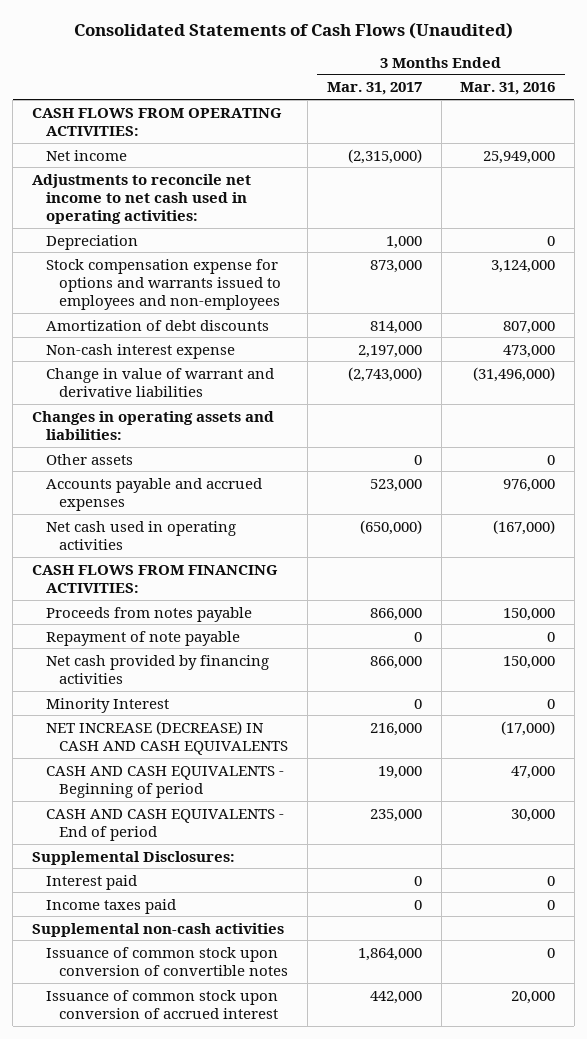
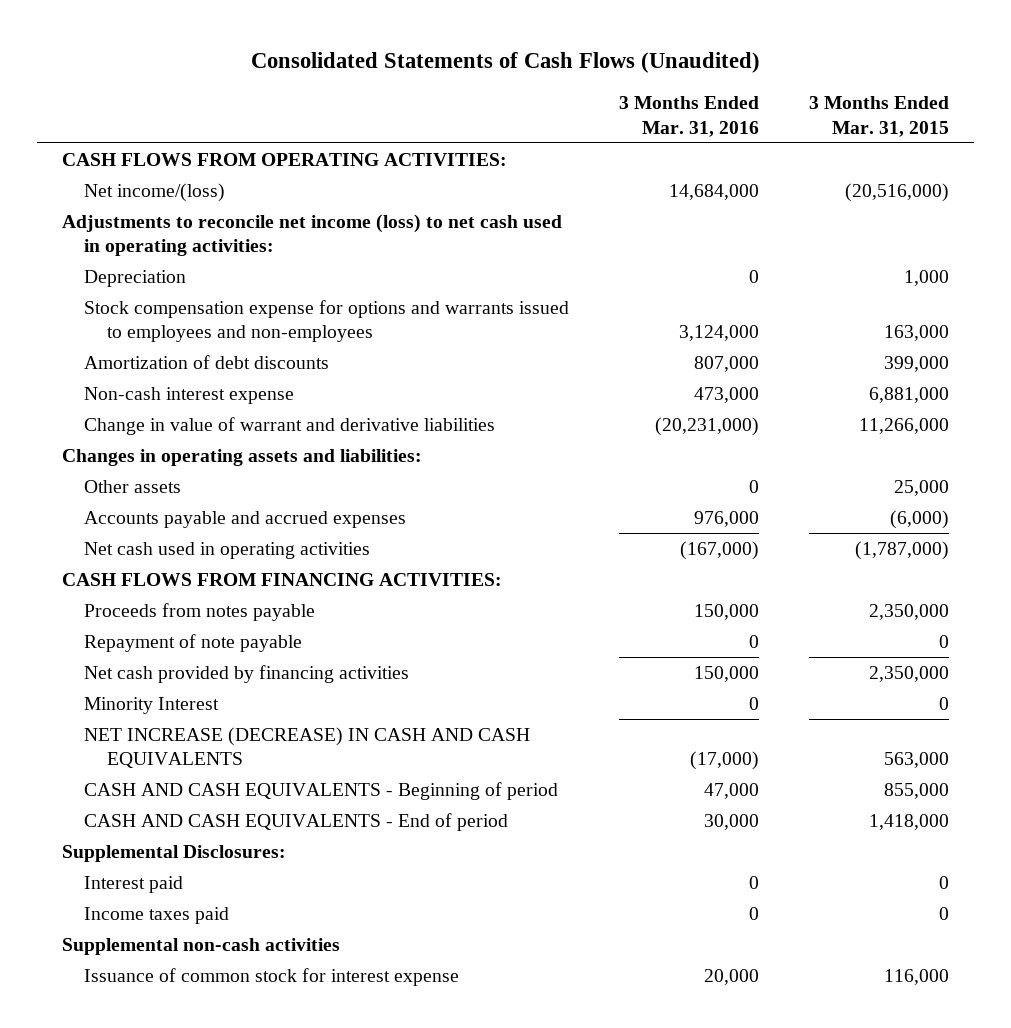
[326,82,422,96] Mar. 31, 2017 -> none
none -> [808,96,949,137] 3 Months Ended Mar. 31, 2015
[45,149,127,161] Net income -> [84,182,226,202] Net income/(loss)
[483,150,556,164] 25,949,000 -> [669,183,760,200] 14,684,000
[31,173,251,224] Adjustments to reconcile net income to net cash used in operating activities: -> [62,213,563,257] Adjustments to reconcile net income (loss) to net cash used in operating activities:
[473,366,556,382] (31,496,000) -> [655,416,760,436] (20,231,000)
[45,946,289,976] Issuance of common stock upon conversion of convertible notes -> none
[45,989,279,1019] Issuance of common stock upon conversion of accrued interest -> [84,967,460,986] Issuance of common stock for interest expense

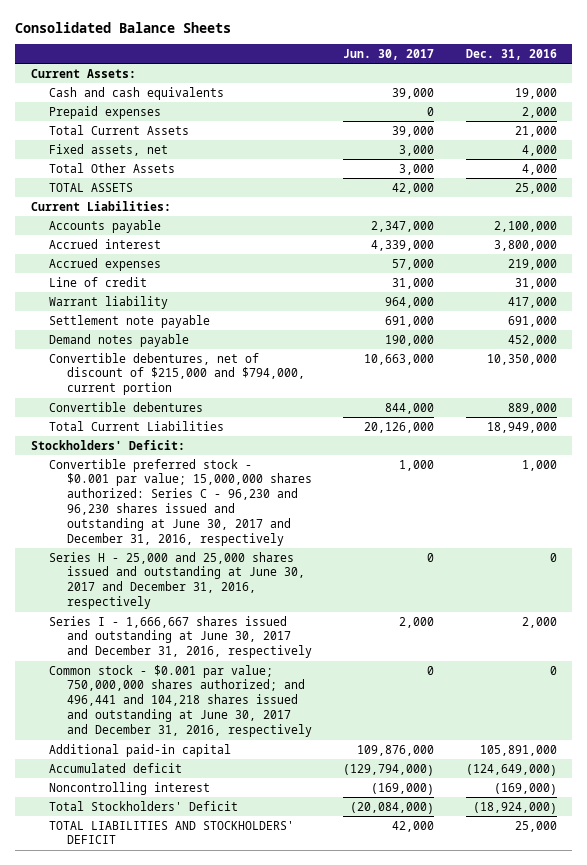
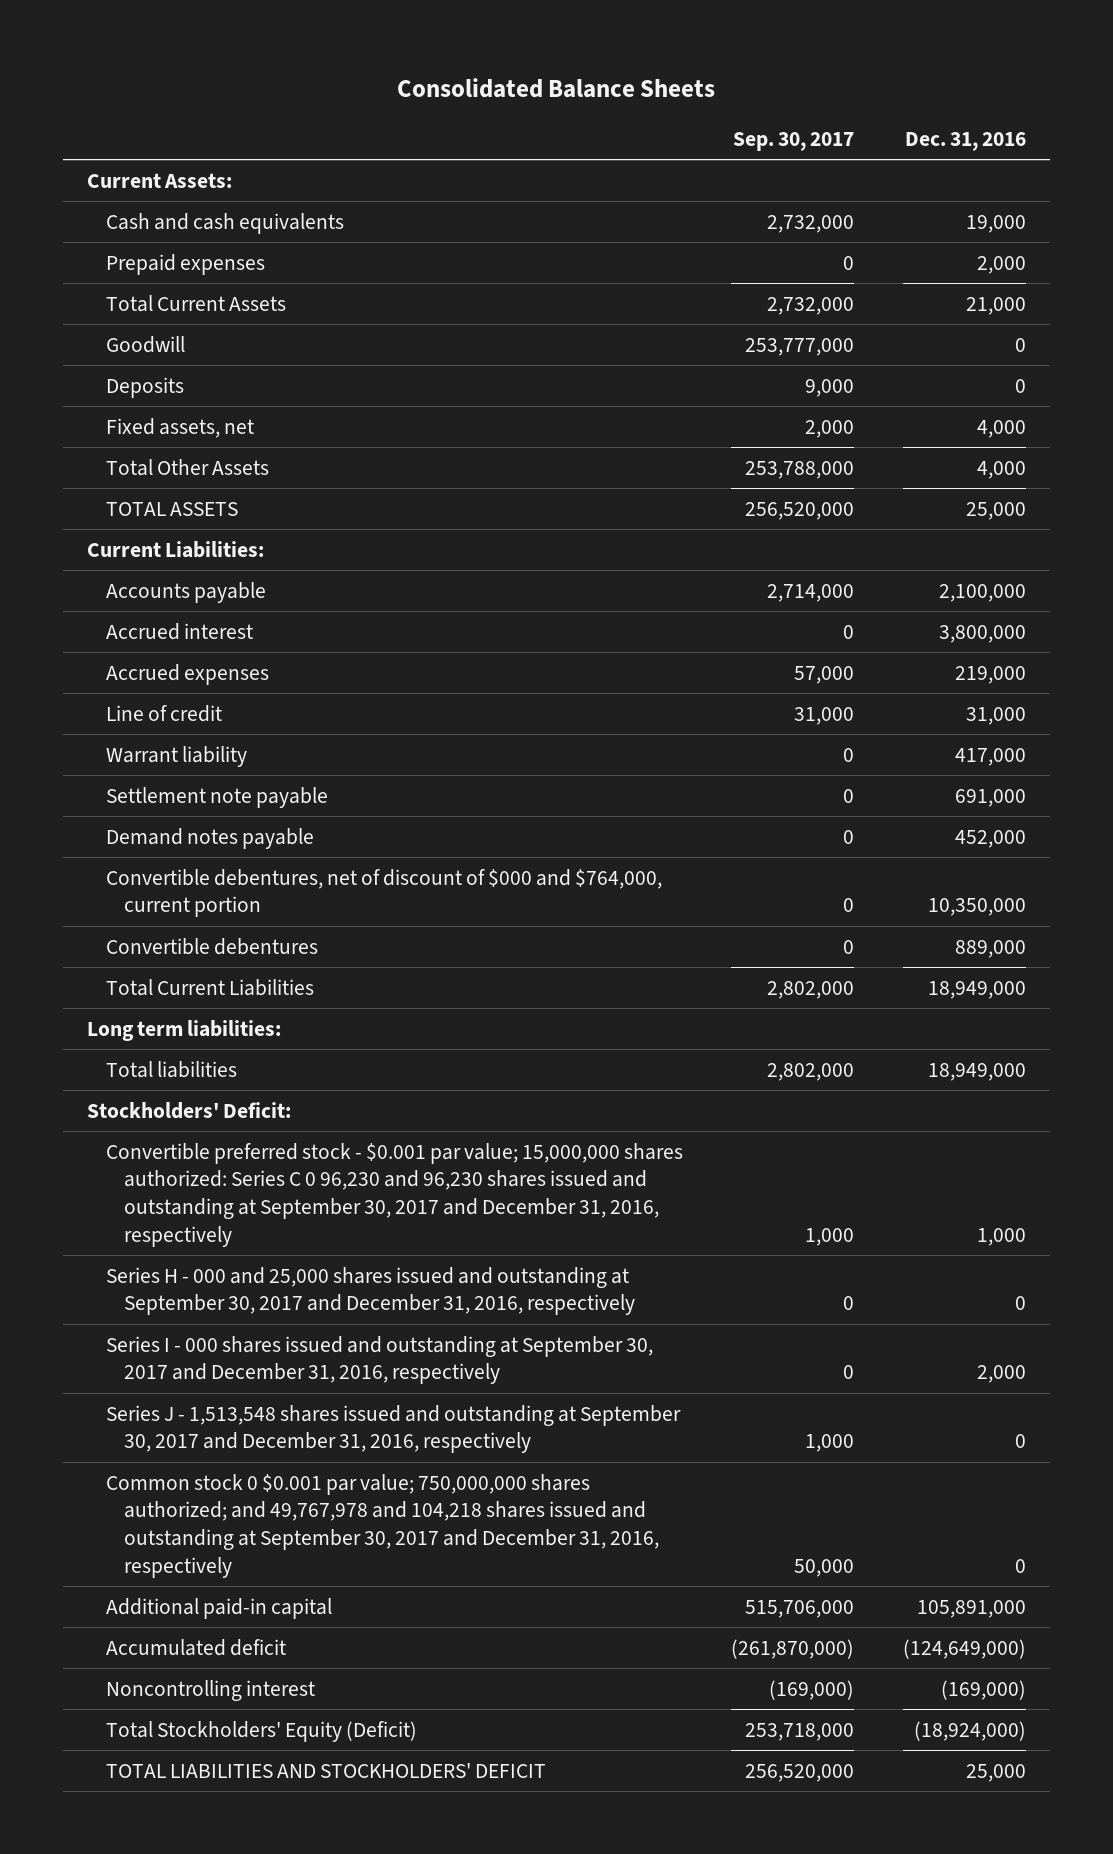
[343,49,435,61] Jun. 30, 2017 -> none
none -> [733,131,855,151] Sep. 30, 2017
none -> [105,335,185,353] Goodwill
none -> [105,376,184,398] Deposits
[48,352,305,396] Convertible debentures, net of discount of $215,000 and $794,000, current portion -> [105,868,662,918] Convertible debentures, net of discount of $000 and $764,000, current portion
none -> [87,1019,282,1041] Long term liabilities:
none -> [105,1060,237,1078] Total liabilities
[48,458,312,547] Convertible preferred stock - $0.001 par value; 15,000,000 shares authorized: Series C - 96,230 and 96,230 shares issued and outstanding at June 30, 2017 and December 31, 2016, respectively -> [105,1142,683,1248] Convertible preferred stock - $0.001 par value; 15,000,000 shares authorized: Series C 0 96,230 and 96,230 shares issued and outstanding at September 30, 2017 and December 31, 2016, respectively
[48,551,305,610] Series H - 25,000 and 25,000 shares issued and outstanding at June 30, 2017 and December 31, 2016, respectively -> [105,1266,636,1316] Series H - 000 and 25,000 shares issued and outstanding at September 30, 2017 and December 31, 2016, respectively
[48,615,312,659] Series I - 1,666,667 shares issued and outstanding at June 30, 2017 and December 31, 2016, respectively -> [105,1335,653,1385] Series I - 000 shares issued and outstanding at September 30, 2017 and December 31, 2016, respectively
none -> [105,1404,681,1454] Series J - 1,513,548 shares issued and outstanding at September 30, 2017 and December 31, 2016, respectively
[48,664,312,738] Common stock - $0.001 par value; 750,000,000 shares authorized; and 496,441 and 104,218 shares issued and outstanding at June 30, 2017 and December 31, 2016, respectively -> [105,1473,660,1579] Common stock 0 $0.001 par value; 750,000,000 shares authorized; and 49,767,978 and 104,218 shares issued and outstanding at September 30, 2017 and December 31, 2016, respectively
[48,800,238,811] Total Stockholders' Deficit -> [105,1720,417,1742] Total Stockholders' Equity (Deficit)

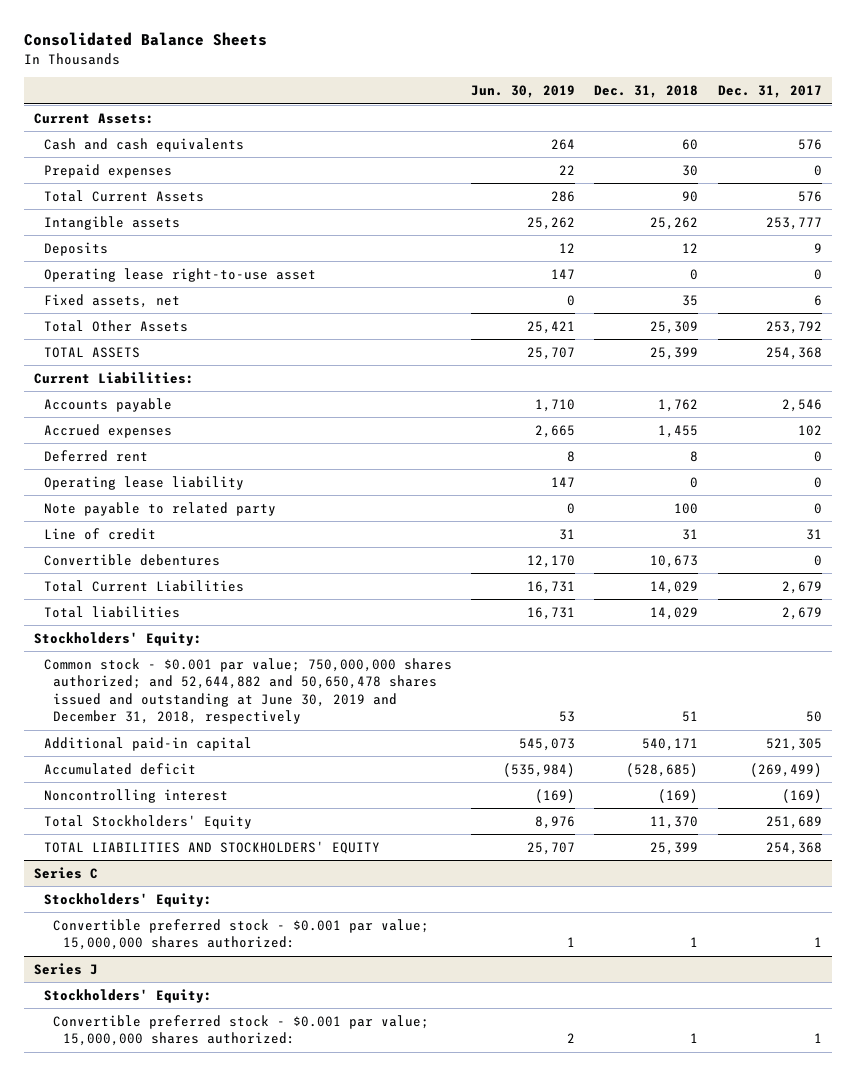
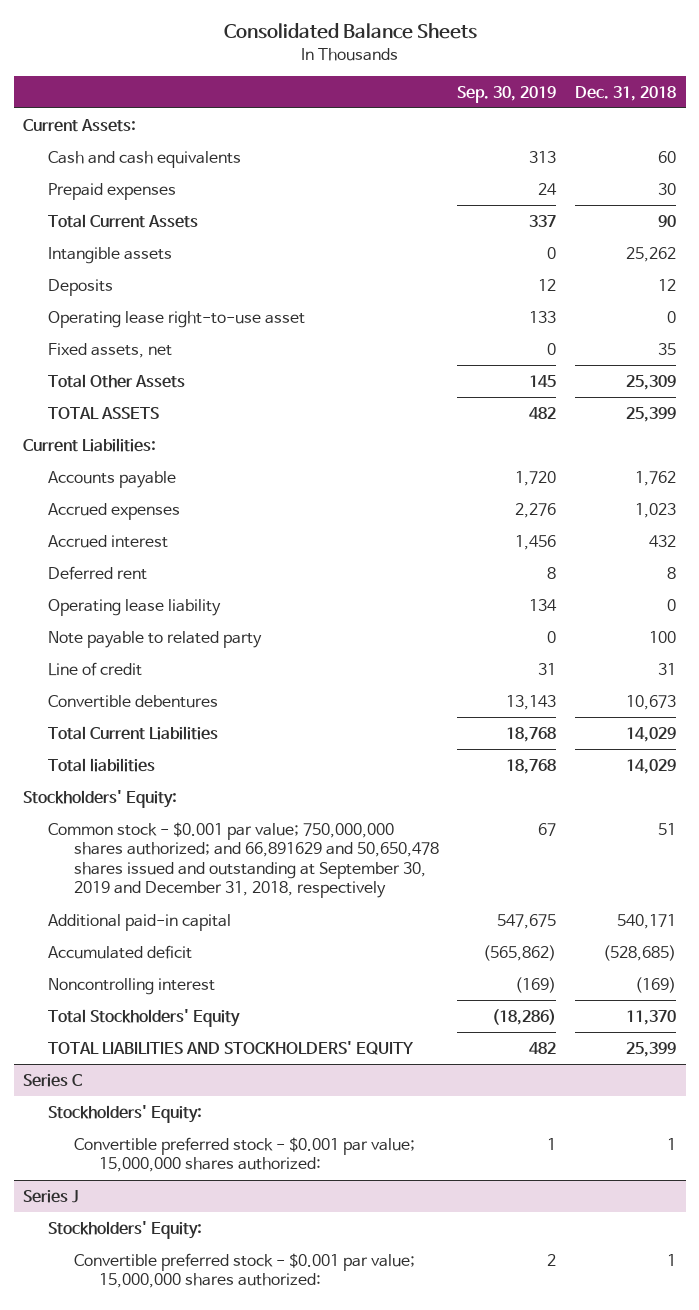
[470,85,575,99] Jun. 30, 2019 -> none
[717,85,822,99] Dec. 31, 2017 -> none
none -> [457,85,557,103] Sep. 30, 2019
[658,424,699,438] 1,455 -> [635,502,677,518] 1,023
none -> [48,534,169,548] Accrued interest
[43,657,452,725] Common stock - $0.001 par value; 750,000,000 shares authorized; and 52,644,882 and 50,650,478 shares issued and outstanding at June 30, 2019 and December 31, 2018, respectively -> [48,821,439,899] Common stock - $0.001 par value; 750,000,000 shares authorized; and 66,891629 and 50,650,478 shares issued and outstanding at September 30, 2019 and December 31, 2018, respectively

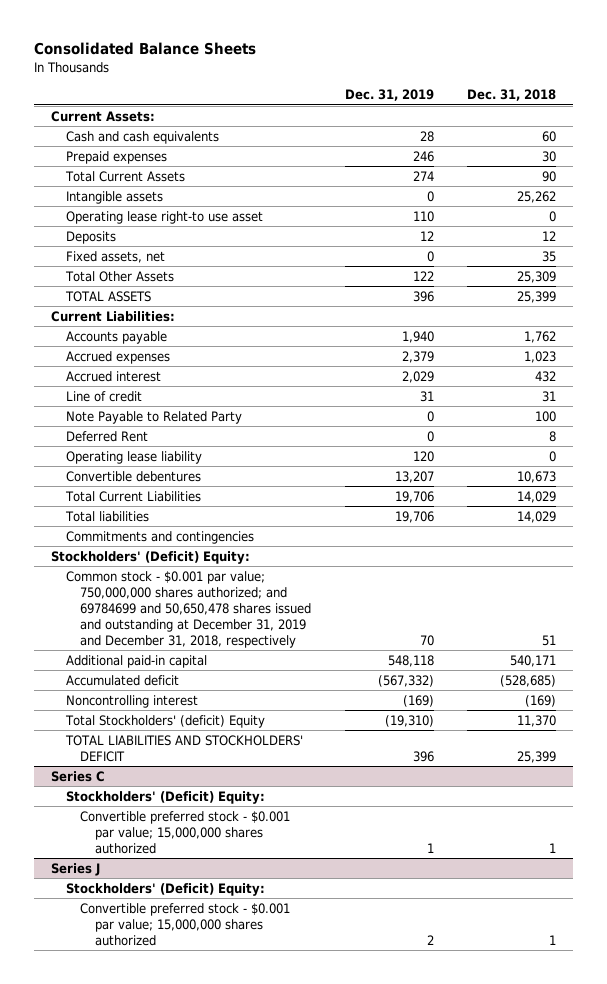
[457,85,557,103] Sep. 30, 2019 -> none
none -> [344,89,434,102] Dec. 31, 2019
none -> [65,210,263,224] Operating lease right-to use asset
[48,310,306,328] Operating lease right-to-use asset -> none
[48,565,148,580] Deferred rent -> none
[48,630,263,648] Note payable to related party -> none
none -> [65,410,242,424] Note Payable to Related Party
none -> [65,430,148,442] Deferred Rent
[48,598,222,616] Operating lease liability -> [65,450,202,464] Operating lease liability
none -> [65,530,254,544] Commitments and contingencies
[22,789,177,808] Stockholders' Equity: -> [51,550,251,564] Stockholders' (Deficit) Equity:
[48,821,439,899] Common stock - $0.001 par value; 750,000,000 shares authorized; and 66,891629 and 50,650,478 shares issued and outstanding at September 30, 2019 and December 31, 2018, respectively -> [65,570,312,649] Common stock - $0.001 par value; 750,000,000 shares authorized; and 69784699 and 50,650,478 shares issued and outstanding at December 31, 2019 and December 31, 2018, respectively
[48,1008,241,1027] Total Stockholders' Equity -> [64,714,265,728] Total Stockholders' (deficit) Equity
[48,1040,415,1055] TOTAL LIABILITIES AND STOCKHOLDERS' EQUITY -> [64,734,303,762] TOTAL LIABILITIES AND STOCKHOLDERS' DEFICIT
[48,1104,203,1123] Stockholders' Equity: -> [65,790,265,804] Stockholders' (Deficit) Equity:
[73,1136,415,1173] Convertible preferred stock - $0.001 par value; 15,000,000 shares authorized: -> [80,810,291,854] Convertible preferred stock - $0.001 par value; 15,000,000 shares authorized
[48,1220,203,1239] Stockholders' Equity: -> [65,882,265,896] Stockholders' (Deficit) Equity:
[73,1252,415,1289] Convertible preferred stock - $0.001 par value; 15,000,000 shares authorized: -> [80,902,291,946] Convertible preferred stock - $0.001 par value; 15,000,000 shares authorized

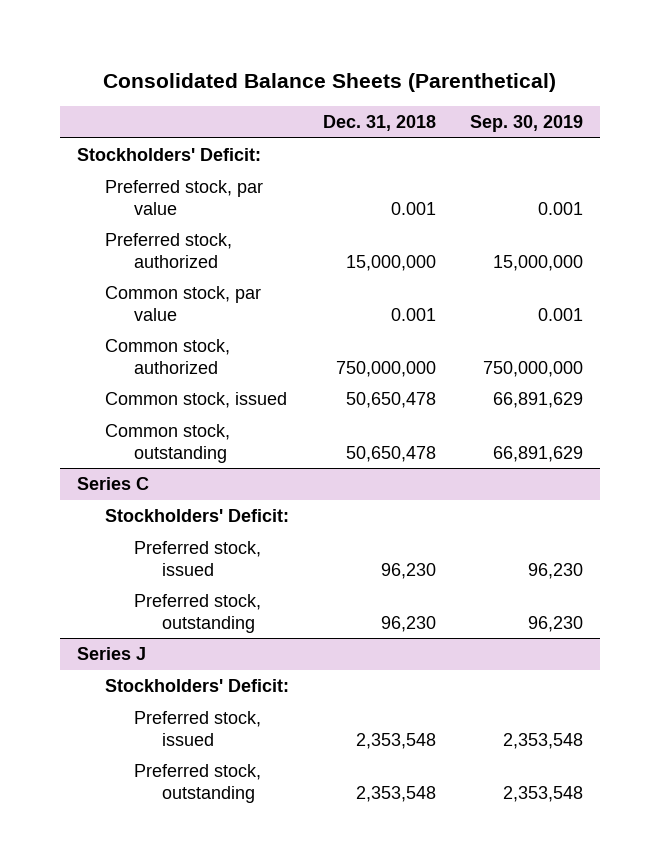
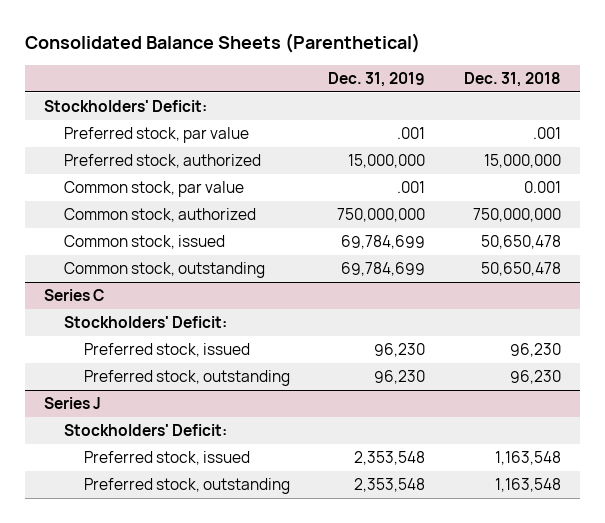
[469,115,583,133] Sep. 30, 2019 -> none
none -> [328,72,426,88] Dec. 31, 2019
[390,201,436,215] 0.001 -> [532,127,561,140] .001
[355,732,436,749] 2,353,548 -> [494,451,561,466] 1,163,548
[355,785,436,802] 2,353,548 -> [494,478,561,493] 1,163,548

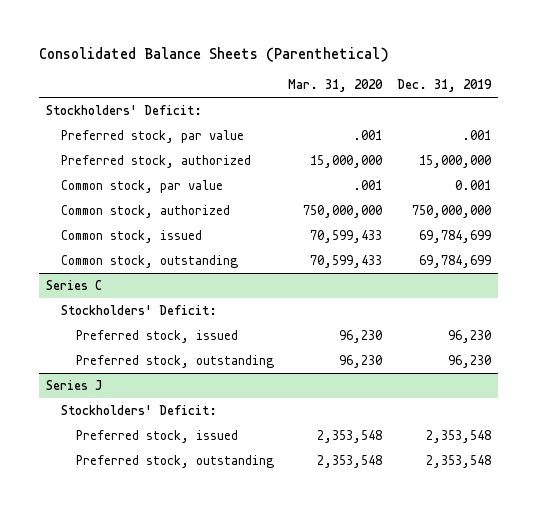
[463,72,561,88] Dec. 31, 2018 -> none
none -> [288,79,384,93] Mar. 31, 2020
[397,181,426,194] .001 -> [454,179,491,190] 0.001

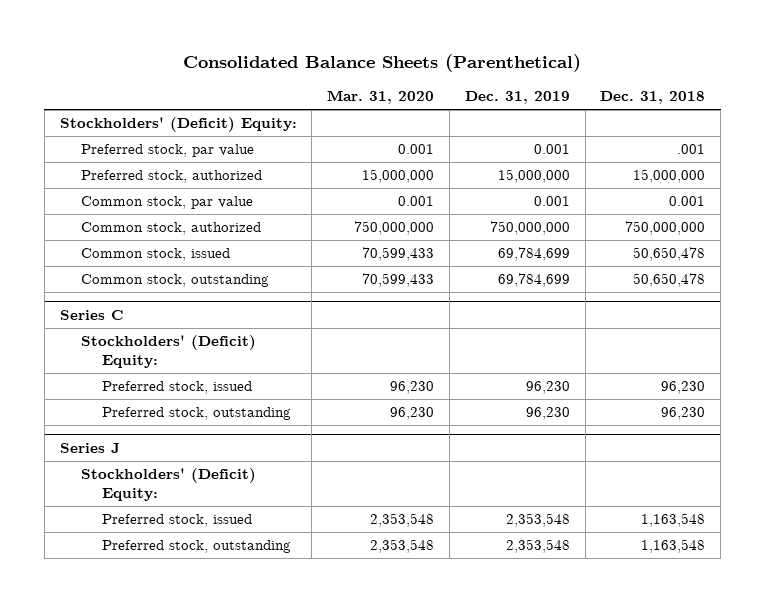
none -> [600,91,706,105] Dec. 31, 2018
[46,104,203,115] Stockholders' Deficit: -> [59,117,297,133] Stockholders' (Deficit) Equity:
[353,129,383,140] .001 -> [398,144,435,155] 0.001
[461,129,491,140] .001 -> [533,144,570,155] 0.001
[353,179,383,190] .001 -> [398,196,435,207] 0.001
[60,304,217,315] Stockholders' Deficit: -> [80,335,256,368] Stockholders' (Deficit) Equity:
[60,404,217,415] Stockholders' Deficit: -> [80,468,256,501] Stockholders' (Deficit) Equity:

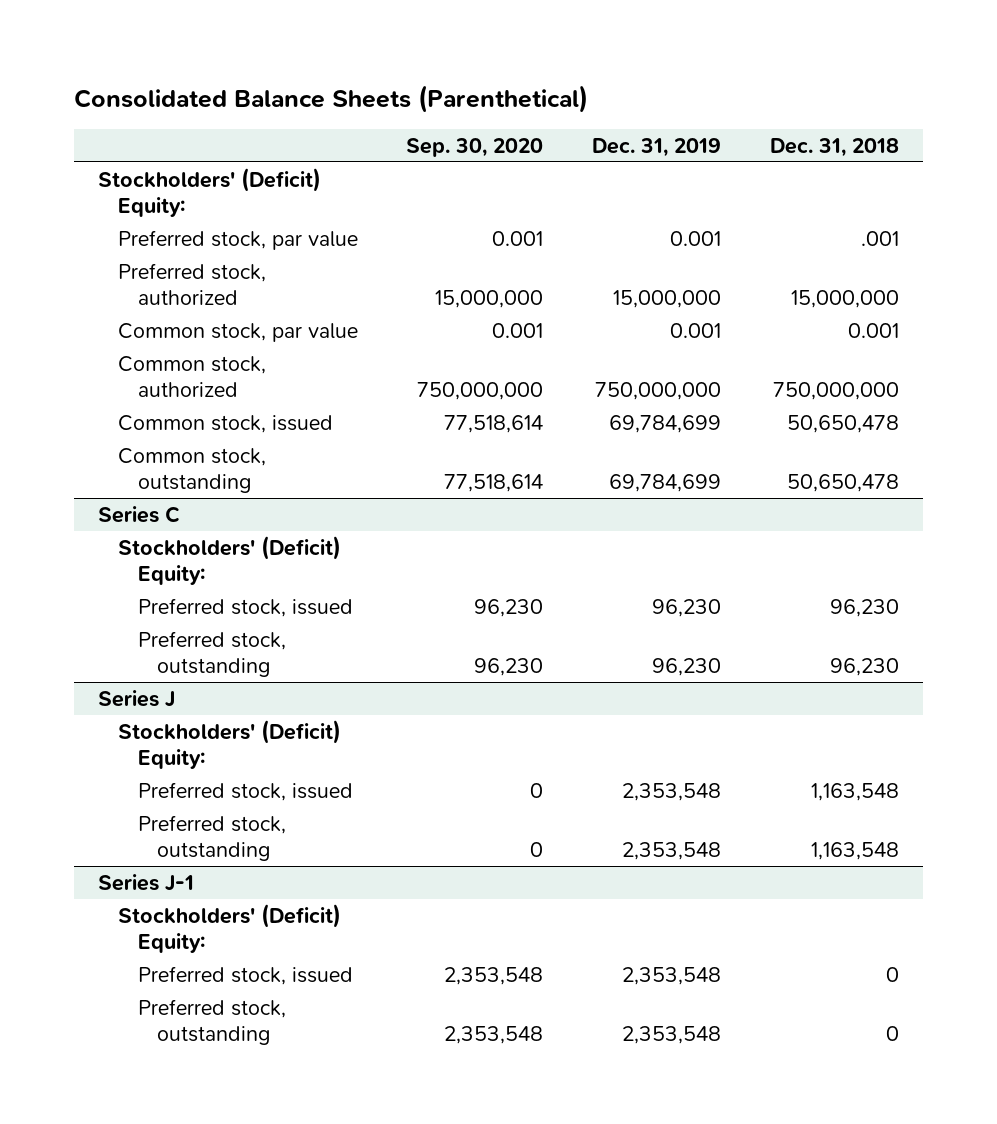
[327,90,435,105] Mar. 31, 2020 -> none
none -> [406,137,544,157] Sep. 30, 2020
none -> [97,873,194,892] Series J-1
none -> [117,903,341,953] Stockholders' (Deficit) Equity:
none -> [137,965,353,985] Preferred stock, issued
none -> [137,998,286,1045] Preferred stock, outstanding

